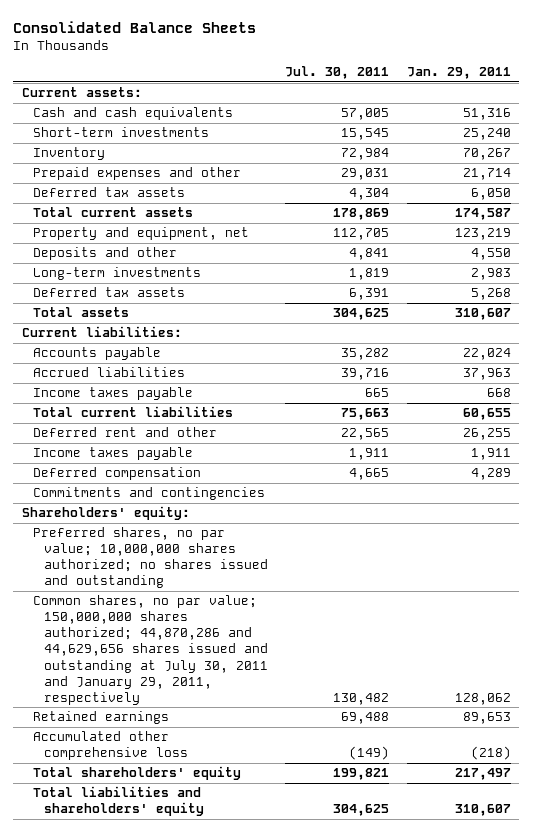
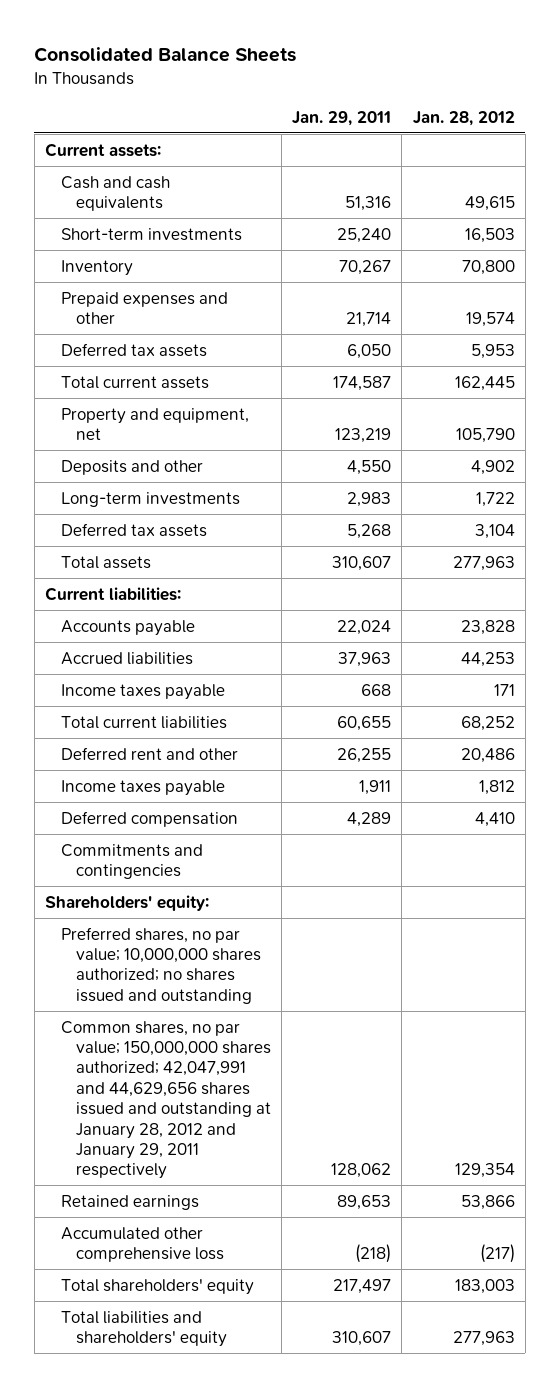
[285,66,390,80] Jul. 30, 2011 -> none
none -> [412,110,515,126] Jan. 28, 2012
[33,595,269,705] Common shares, no par value; 150,000,000 shares authorized; 44,870,286 and 44,629,656 shares issued and outstanding at July 30, 2011 and January 29, 2011, respectively -> [60,1020,272,1180] Common shares, no par value; 150,000,000 shares authorized; 42,047,991 and 44,629,656 shares issued and outstanding at January 28, 2012 and January 29, 2011 respectively

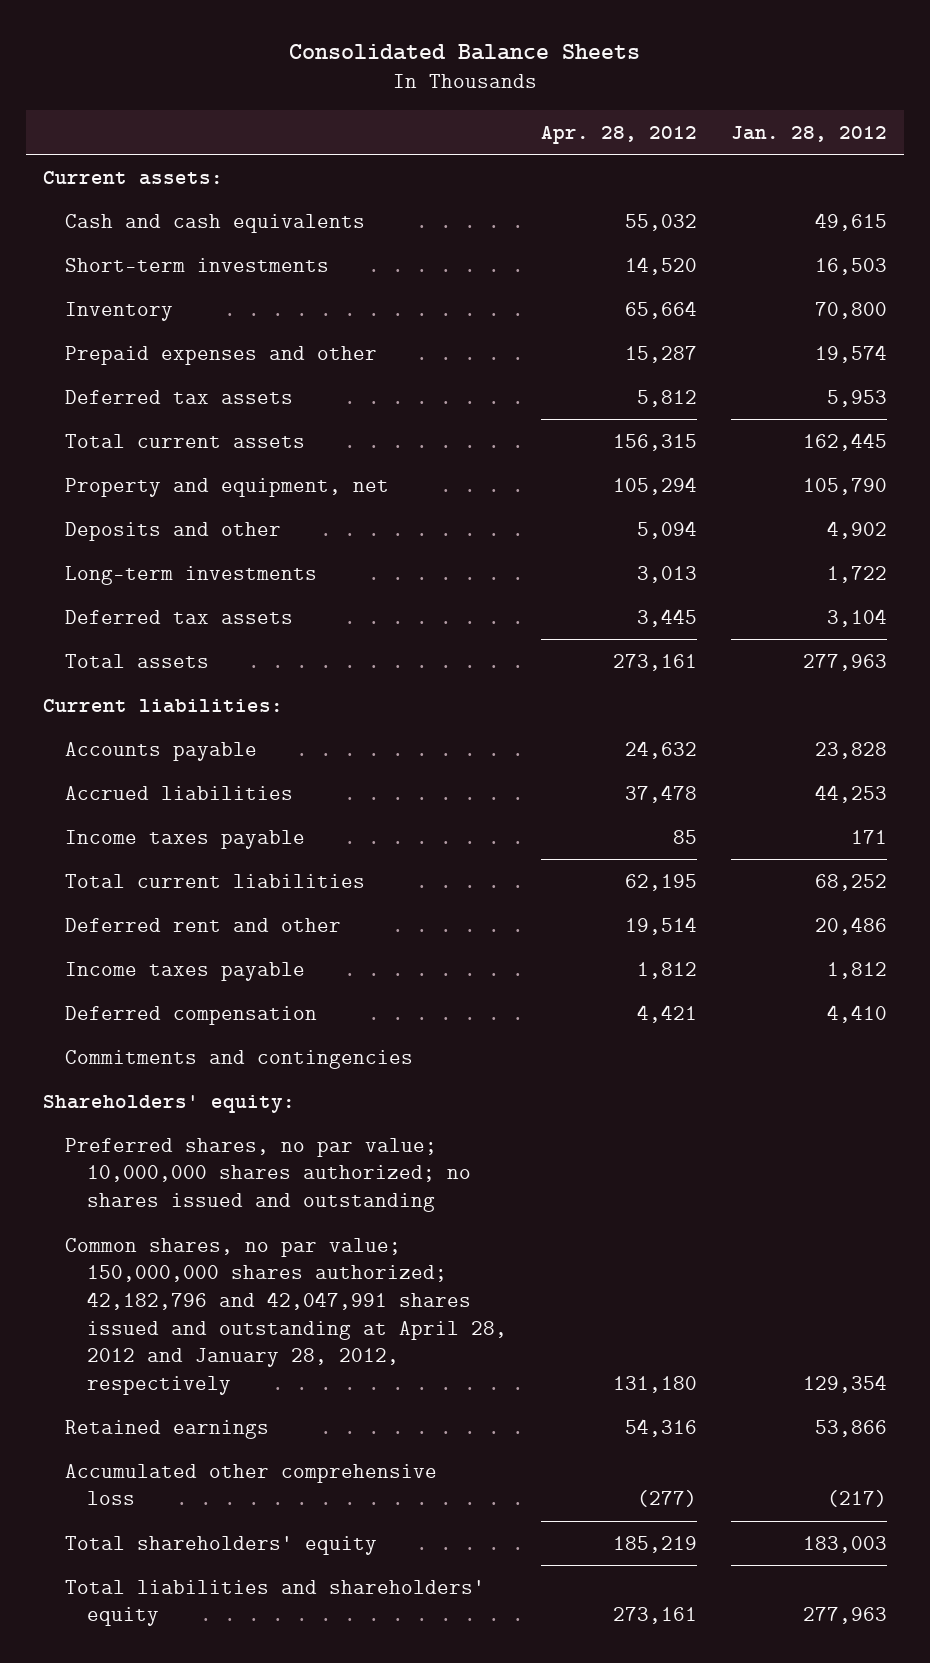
[292,110,392,126] Jan. 29, 2011 -> none
none -> [541,125,698,144] Apr. 28, 2012
[60,1020,272,1180] Common shares, no par value; 150,000,000 shares authorized; 42,047,991 and 44,629,656 shares issued and outstanding at January 28, 2012 and January 29, 2011 respectively -> [65,1237,508,1395] Common shares, no par value; 150,000,000 shares authorized; 42,182,796 and 42,047,991 shares issued and outstanding at April 28, 2012 and January 28, 2012, respectively

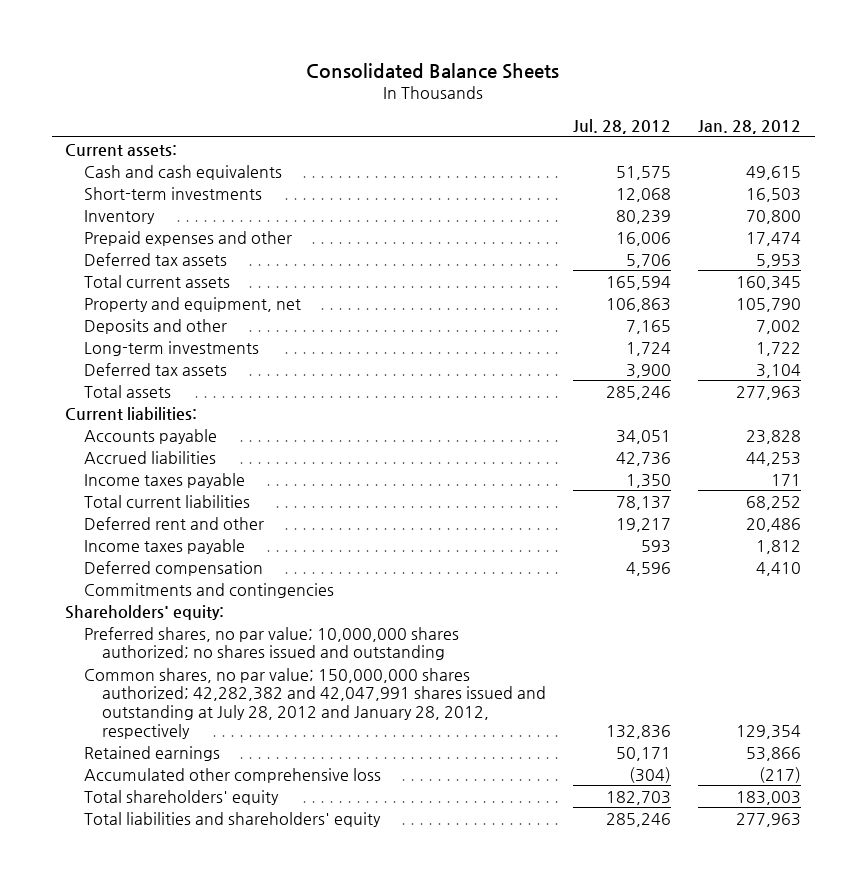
[541,125,698,144] Apr. 28, 2012 -> none
none -> [573,118,672,134] Jul. 28, 2012
[814,344,887,363] 19,574 -> [746,231,802,246] 17,474
[802,432,887,451] 162,445 -> [736,275,802,290] 160,345
[826,520,887,539] 4,902 -> [756,319,802,334] 7,002
[65,1237,508,1395] Common shares, no par value; 150,000,000 shares authorized; 42,182,796 and 42,047,991 shares issued and outstanding at April 28, 2012 and January 28, 2012, respectively -> [83,667,546,739] Common shares, no par value; 150,000,000 shares authorized; 42,282,382 and 42,047,991 shares issued and outstanding at July 28, 2012 and January 28, 2012, respectively

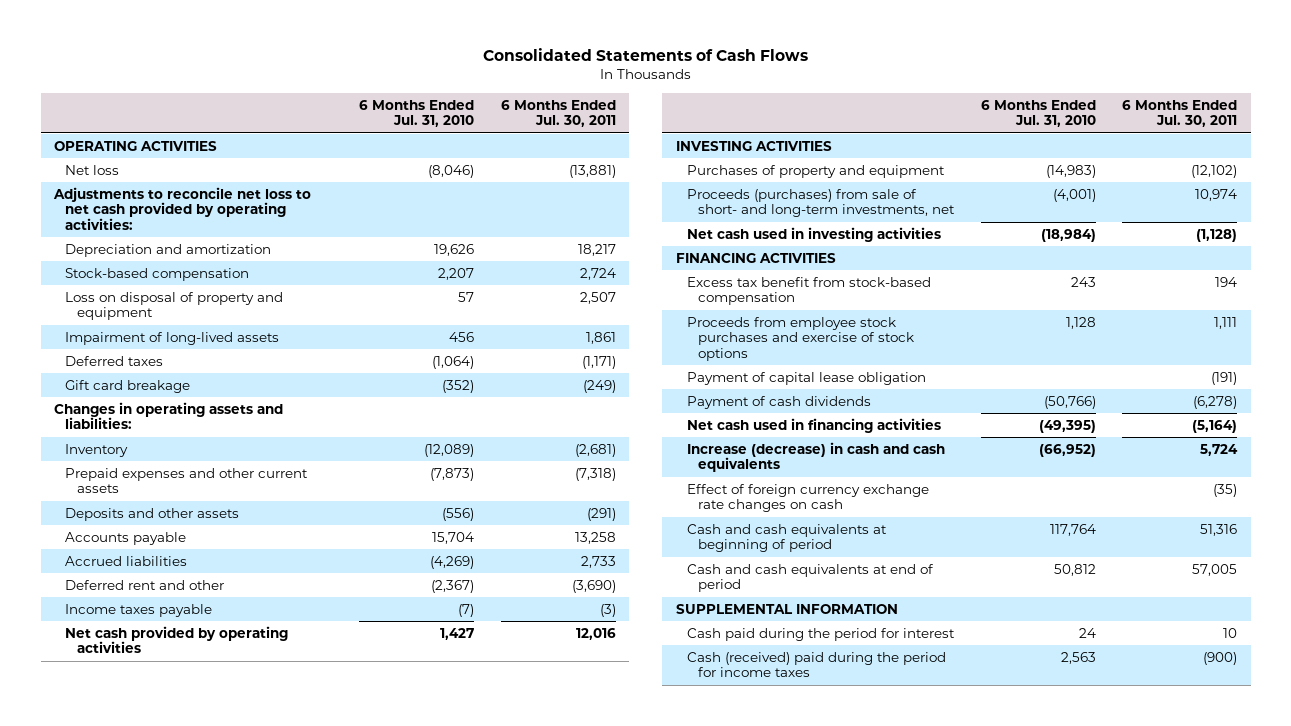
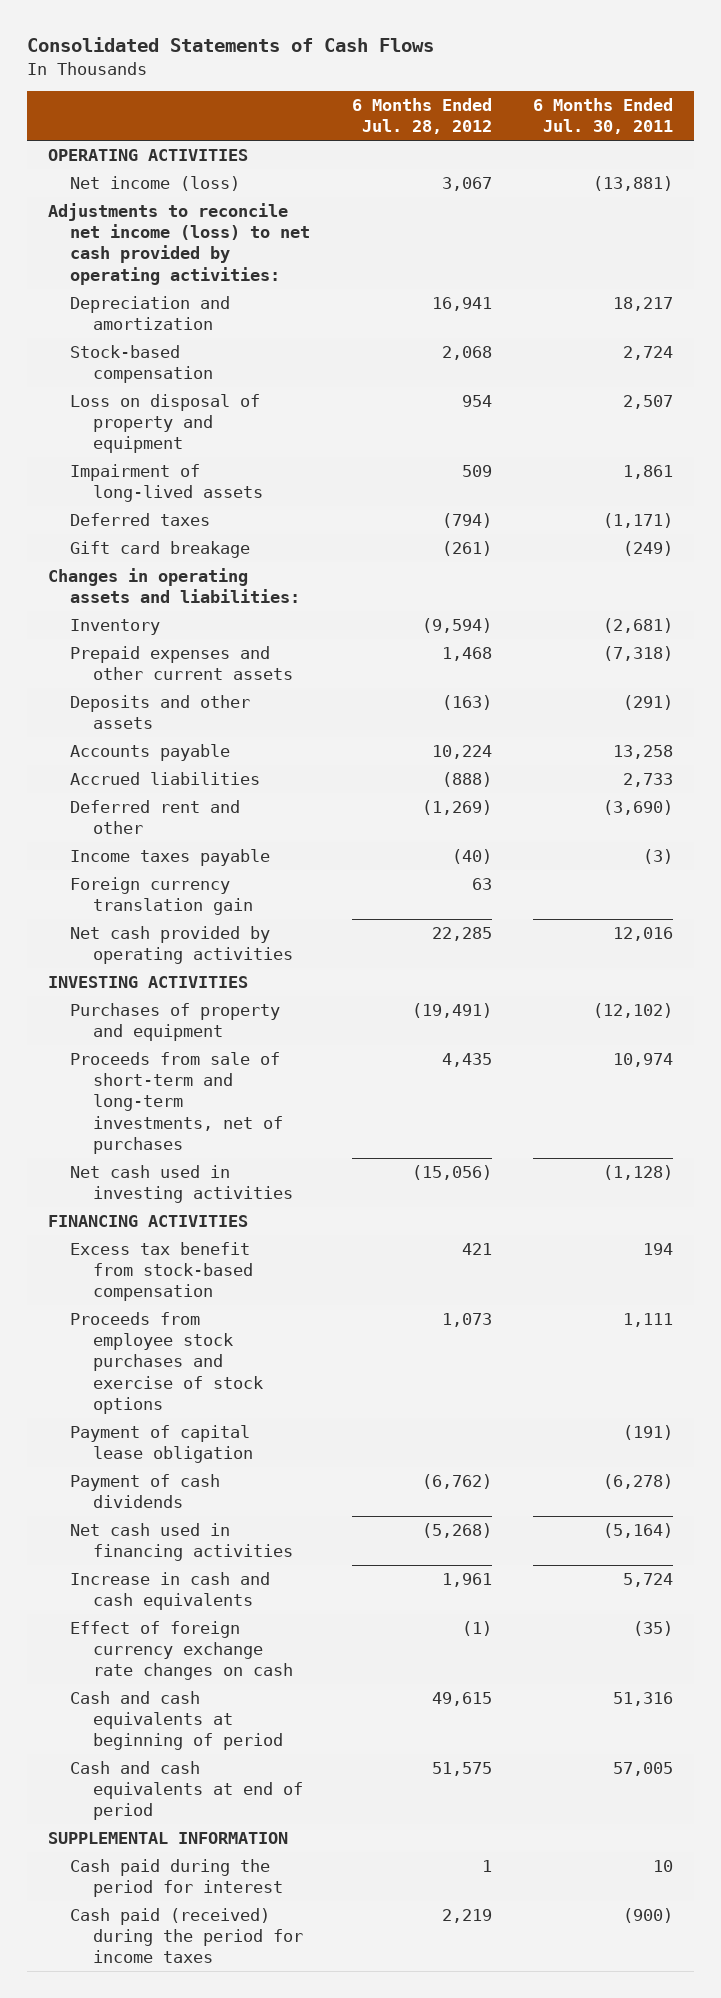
[359,99,475,128] 6 Months Ended Jul. 31, 2010 -> none
none -> [351,97,492,135] 6 Months Ended Jul. 28, 2012
[65,164,120,175] Net loss -> [70,175,241,191] Net income (loss)
[53,186,312,230] Adjustments to reconcile net loss to net cash provided by operating activities: -> [47,202,311,285] Adjustments to reconcile net income (loss) to net cash provided by operating activities:
none -> [70,876,253,916] Foreign currency translation gain
[686,188,956,218] Proceeds (purchases) from sale of short- and long-term investments, net -> [70,1051,283,1154] Proceeds from sale of short-term and long-term investments, net of purchases
[686,441,945,473] Increase (decrease) in cash and cash equivalents -> [70,1571,271,1611] Increase in cash and cash equivalents
[686,651,946,678] Cash (received) paid during the period for income taxes -> [70,1907,303,1964] Cash paid (received) during the period for income taxes

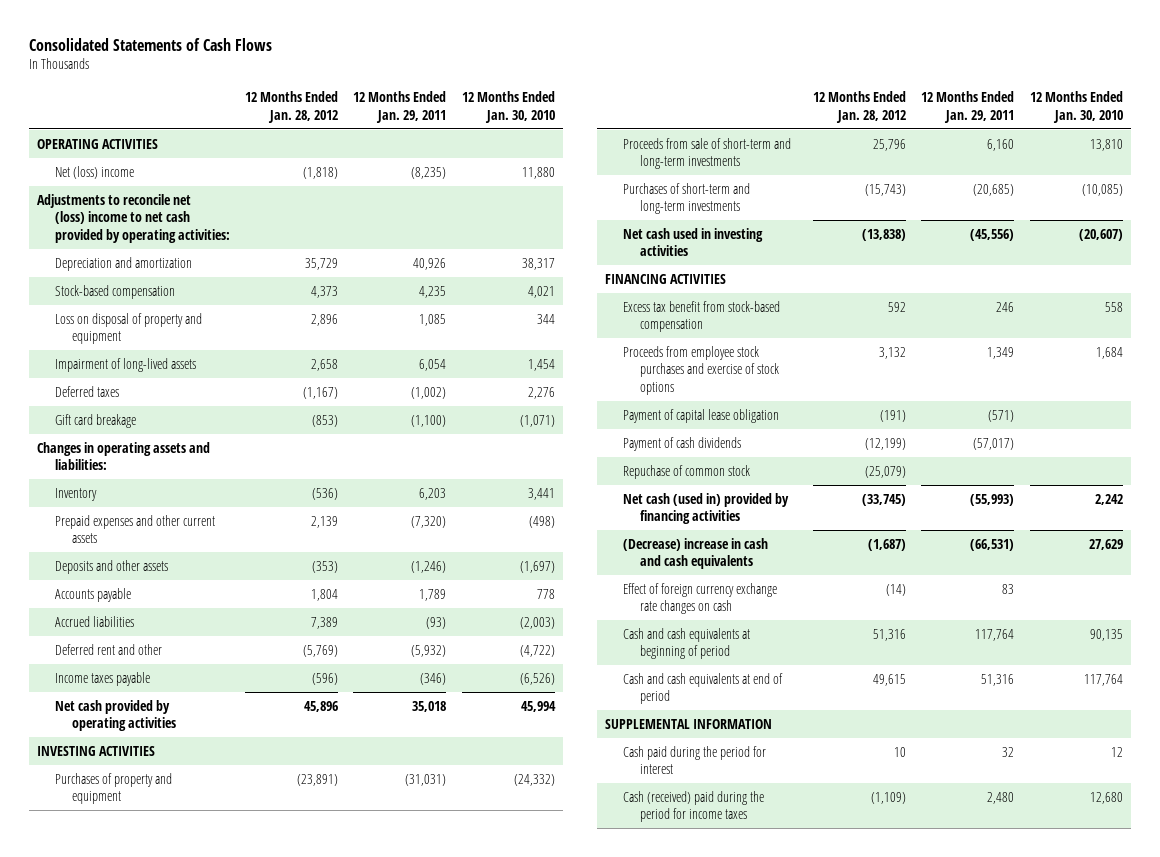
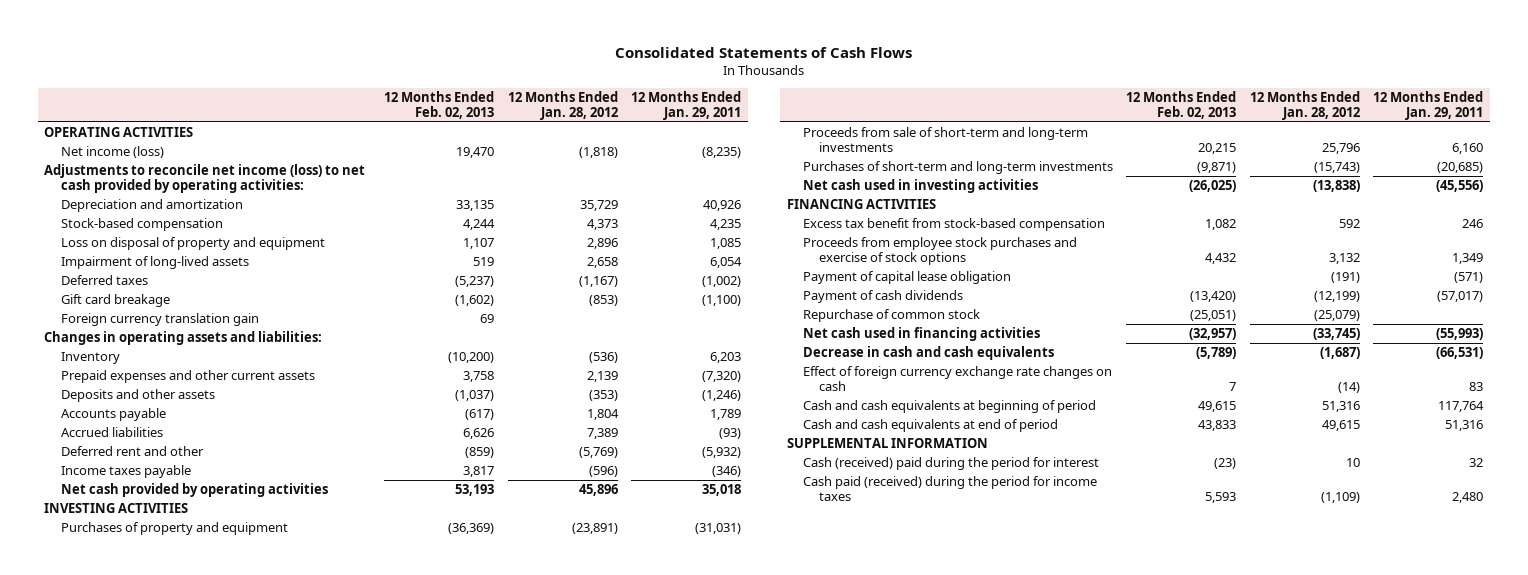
[461,91,555,123] 12 Months Ended Jan. 30, 2010 -> none
none -> [384,90,495,119] 12 Months Ended Feb. 02, 2013
[54,165,134,179] Net (loss) income -> [60,146,164,159] Net income (loss)
[36,193,230,243] Adjustments to reconcile net (loss) income to net cash provided by operating activities: -> [44,164,366,193] Adjustments to reconcile net income (loss) to net cash provided by operating activities:
none -> [60,313,259,327] Foreign currency translation gain
[622,464,750,479] Repuchase of common stock -> [802,309,980,323] Repurchase of common stock
[622,492,789,525] Net cash (used in) provided by financing activities -> [802,327,1040,342] Net cash used in financing activities
[622,537,768,570] (Decrease) increase in cash and cash equivalents -> [802,346,1054,361] Decrease in cash and cash equivalents
[622,745,766,775] Cash paid during the period for interest -> [802,457,1099,471] Cash (received) paid during the period for interest
[622,790,764,823] Cash (received) paid during the period for income taxes -> [802,476,1097,501] Cash paid (received) during the period for income taxes

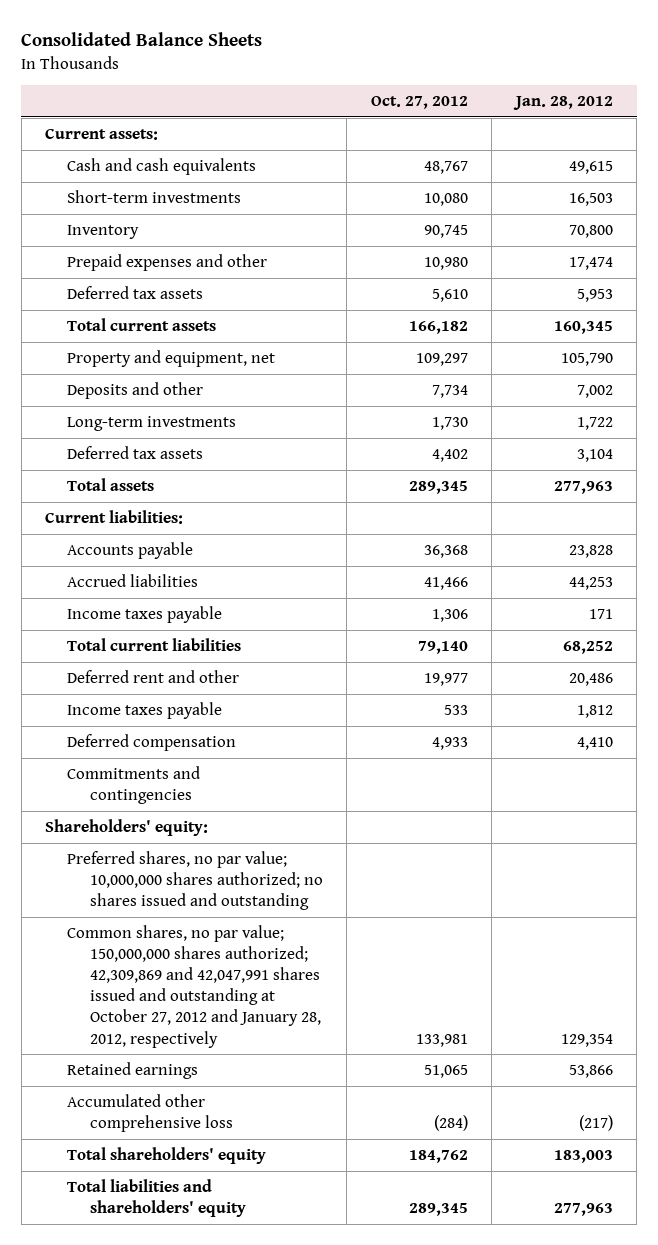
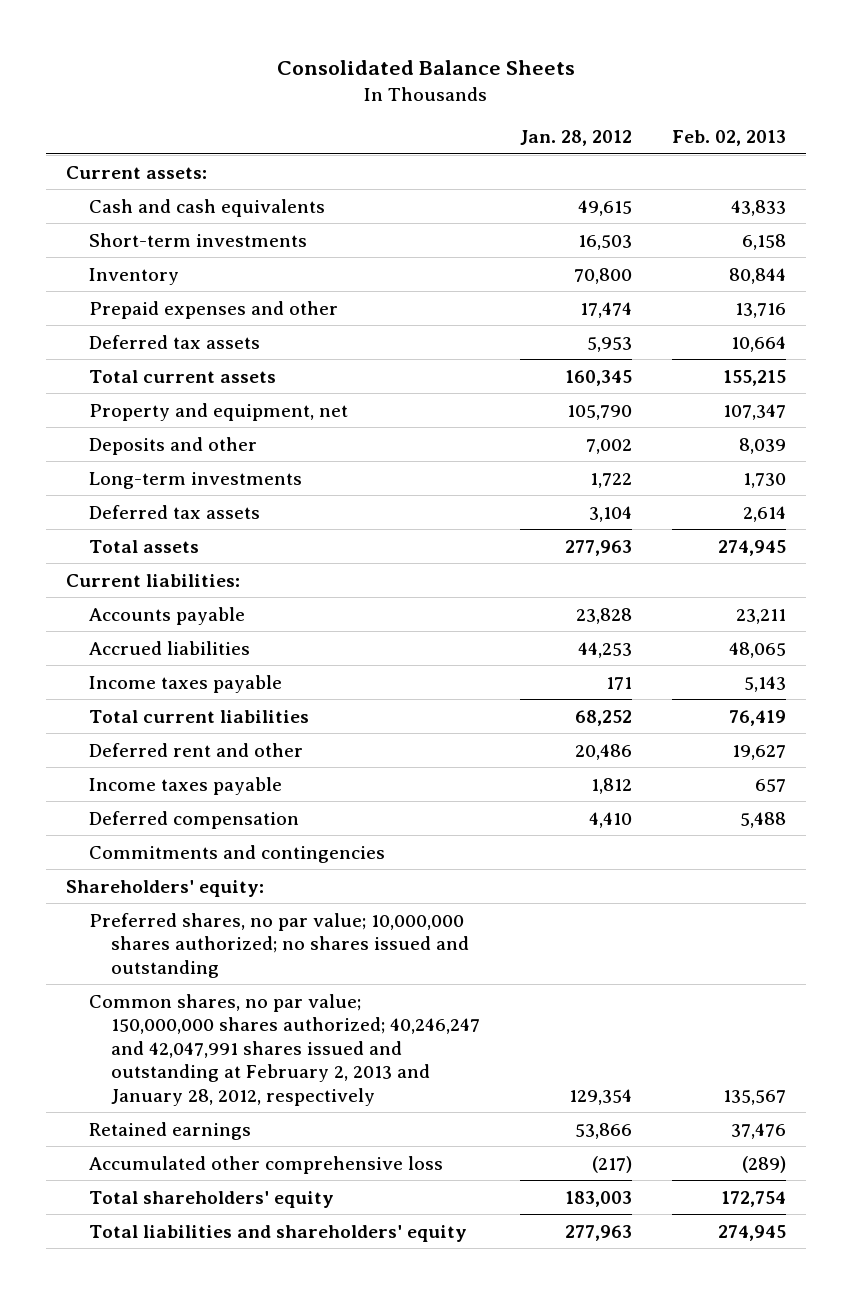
[370,95,468,109] Oct. 27, 2012 -> none
none -> [671,130,786,147] Feb. 02, 2013
[67,924,321,1048] Common shares, no par value; 150,000,000 shares authorized; 42,309,869 and 42,047,991 shares issued and outstanding at October 27, 2012 and January 28, 2012, respectively -> [88,993,481,1106] Common shares, no par value; 150,000,000 shares authorized; 40,246,247 and 42,047,991 shares issued and outstanding at February 2, 2013 and January 28, 2012, respectively

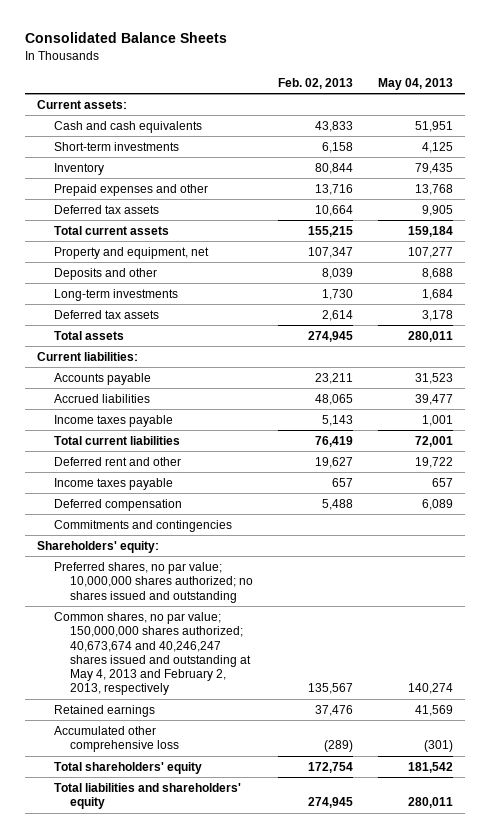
[519,130,632,147] Jan. 28, 2012 -> none
none -> [377,77,453,90] May 04, 2013
[88,993,481,1106] Common shares, no par value; 150,000,000 shares authorized; 40,246,247 and 42,047,991 shares issued and outstanding at February 2, 2013 and January 28, 2012, respectively -> [53,611,252,696] Common shares, no par value; 150,000,000 shares authorized; 40,673,674 and 40,246,247 shares issued and outstanding at May 4, 2013 and February 2, 2013, respectively

